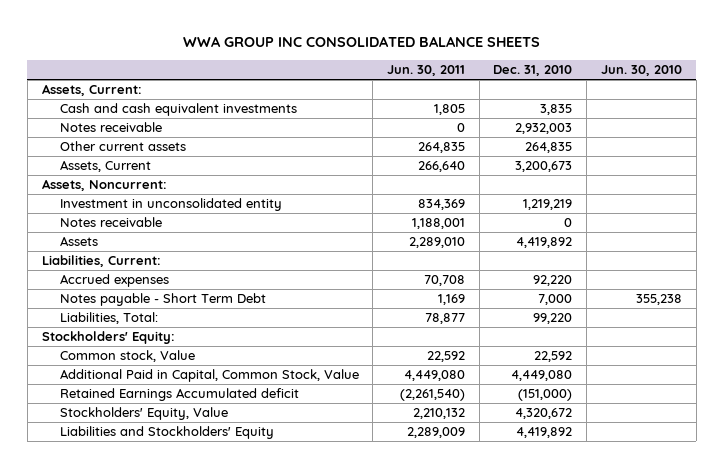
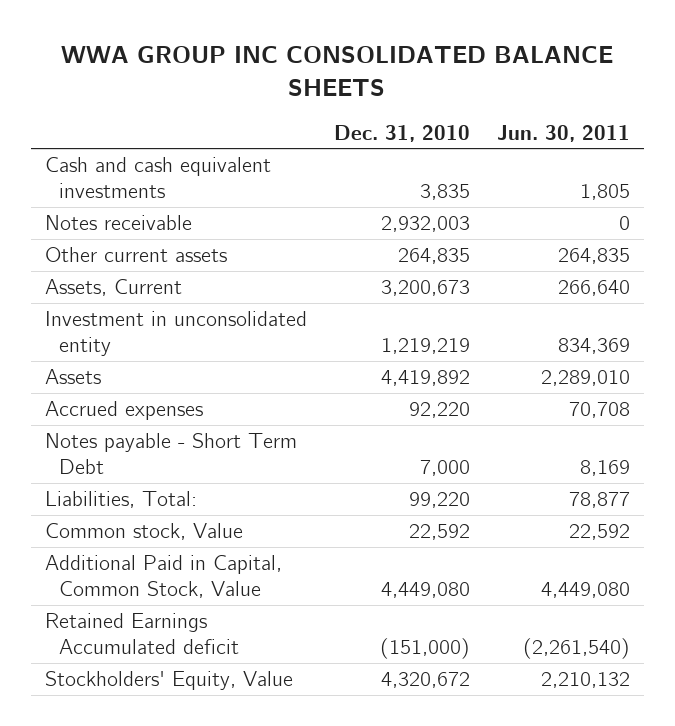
[600,65,682,77] Jun. 30, 2010 -> none
[41,84,142,97] Assets, Current: -> none
[41,179,167,192] Assets, Noncurrent: -> none
[59,217,162,228] Notes receivable -> none
[41,255,161,268] Liabilities, Current: -> none
[438,294,466,306] 1,169 -> [580,460,631,477] 8,169
[41,331,175,345] Stockholders' Equity: -> none
[59,426,274,440] Liabilities and Stockholders' Equity -> none

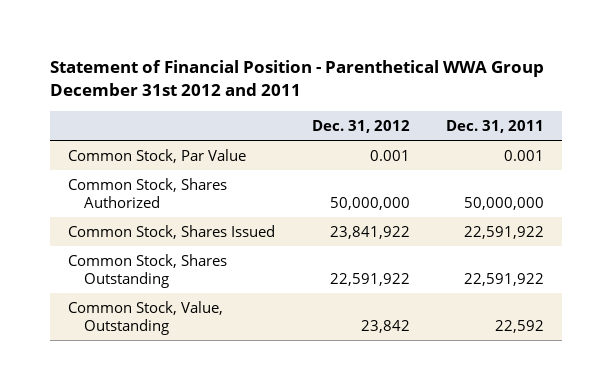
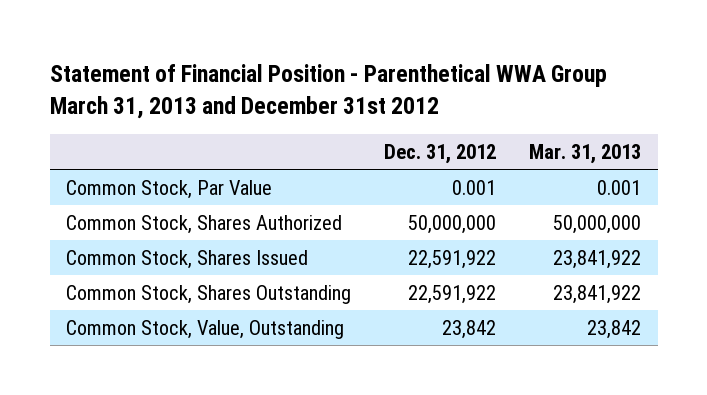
[49,60,544,97] Statement of Financial Position - Parenthetical WWA Group December 31st 2012 and 2011 -> [49,63,607,119] Statement of Financial Position - Parenthetical WWA Group March 31, 2013 and December 31st 2012
[446,120,545,134] Dec. 31, 2011 -> none
none -> [529,143,642,164] Mar. 31, 2013
[329,225,410,239] 23,841,922 -> [408,249,497,269] 22,591,922

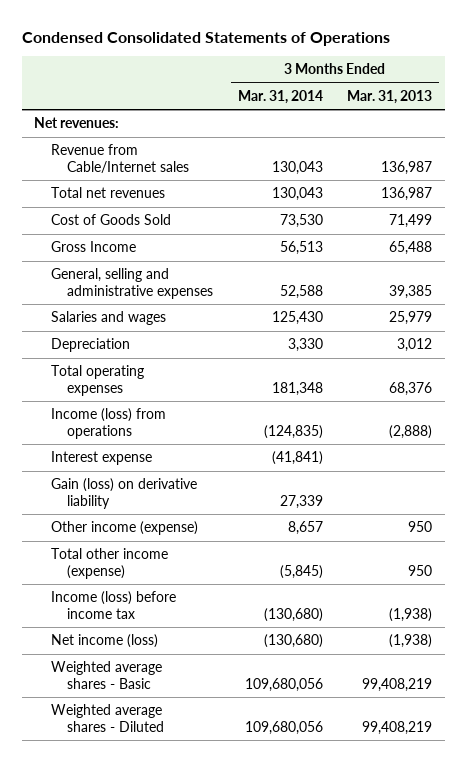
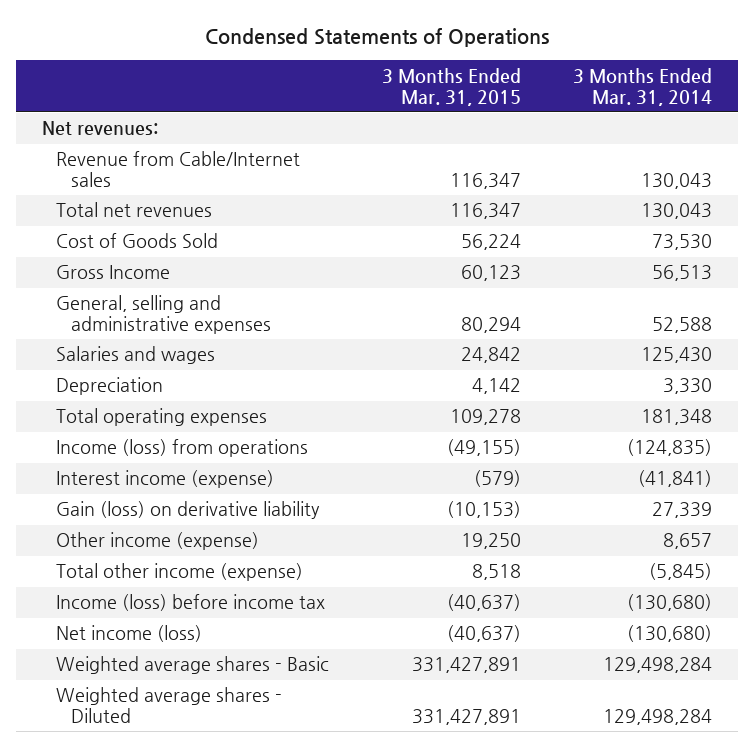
[21,31,390,46] Condensed Consolidated Statements of Operations -> [204,27,549,47] Condensed Statements of Operations
[347,89,433,104] Mar. 31, 2013 -> none
none -> [381,67,521,106] 3 Months Ended Mar. 31, 2015
[50,451,152,466] Interest expense -> [56,470,275,489] Interest income (expense)
[244,677,323,692] 109,680,056 -> [602,657,712,674] 129,498,284
[244,720,323,735] 109,680,056 -> [602,709,712,726] 129,498,284

